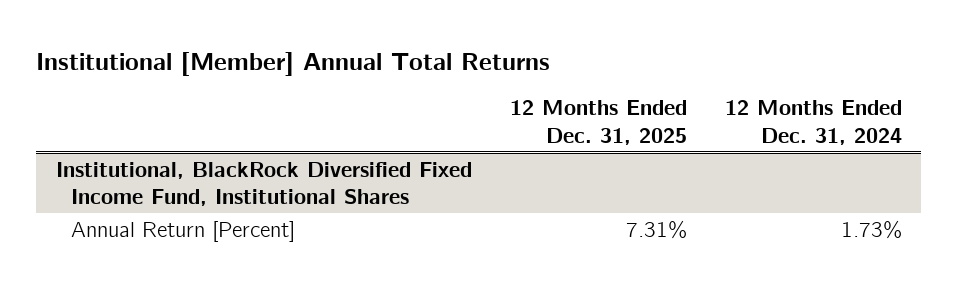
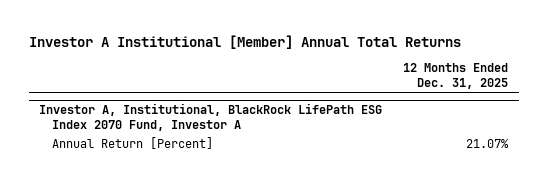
[36,51,551,76] Institutional [Member] Annual Total Returns -> [28,34,461,49] Investor A Institutional [Member] Annual Total Returns
[725,100,903,145] 12 Months Ended Dec. 31, 2024 -> none
[55,161,472,207] Institutional, BlackRock Diversified Fixed Income Fund, Institutional Shares -> none
none -> [39,103,383,131] Investor A, Institutional, BlackRock LifePath ESG Index 2070 Fund, Investor A
[625,219,687,239] 7.31% -> [466,138,510,148] 21.07%

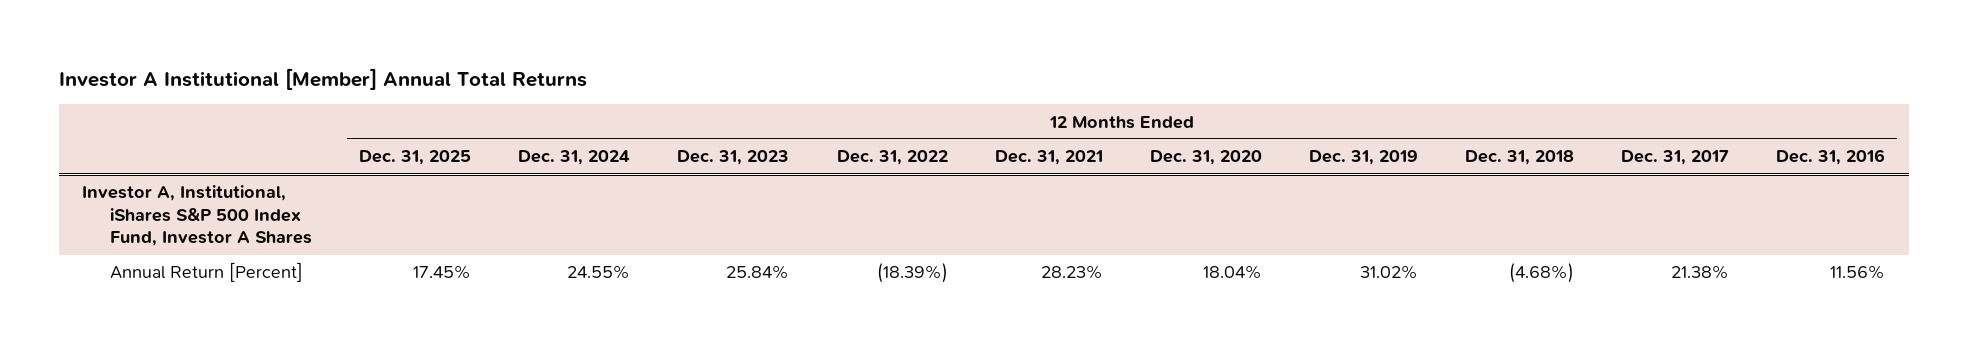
none -> [518,150,631,166] Dec. 31, 2024
none -> [677,150,790,166] Dec. 31, 2023
none -> [836,150,948,166] Dec. 31, 2022
none -> [994,150,1103,166] Dec. 31, 2021
none -> [1149,150,1262,166] Dec. 31, 2020
none -> [1308,150,1418,166] Dec. 31, 2019
none -> [1465,150,1575,166] Dec. 31, 2018
none -> [1621,150,1730,166] Dec. 31, 2017
none -> [1776,149,1886,166] Dec. 31, 2016
[39,103,383,131] Investor A, Institutional, BlackRock LifePath ESG Index 2070 Fund, Investor A -> none
none -> [82,185,313,247] Investor A, Institutional, iShares S&P 500 Index Fund, Investor A Shares
[466,138,510,148] 21.07% -> [413,265,472,280] 17.45%

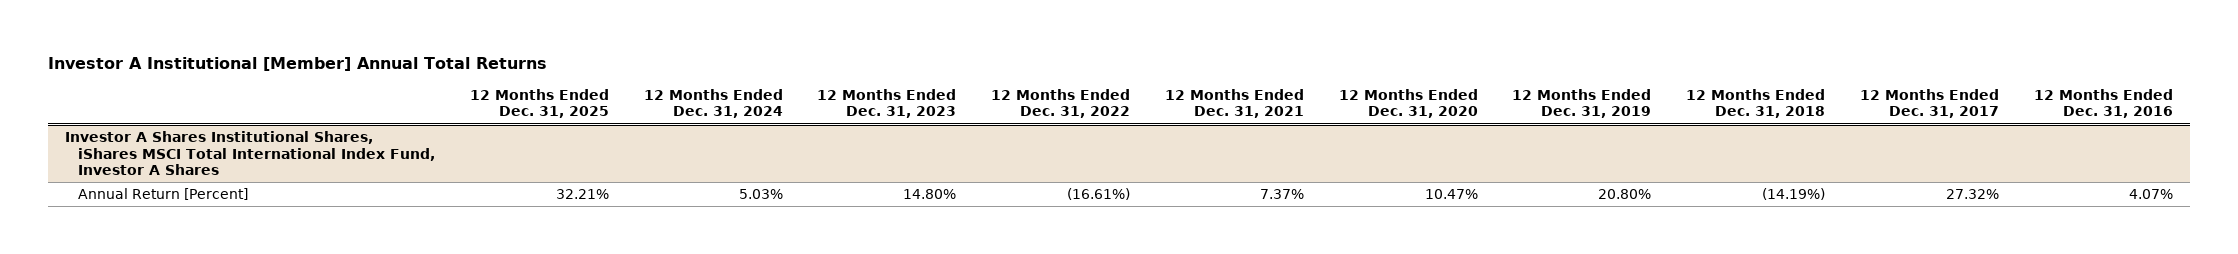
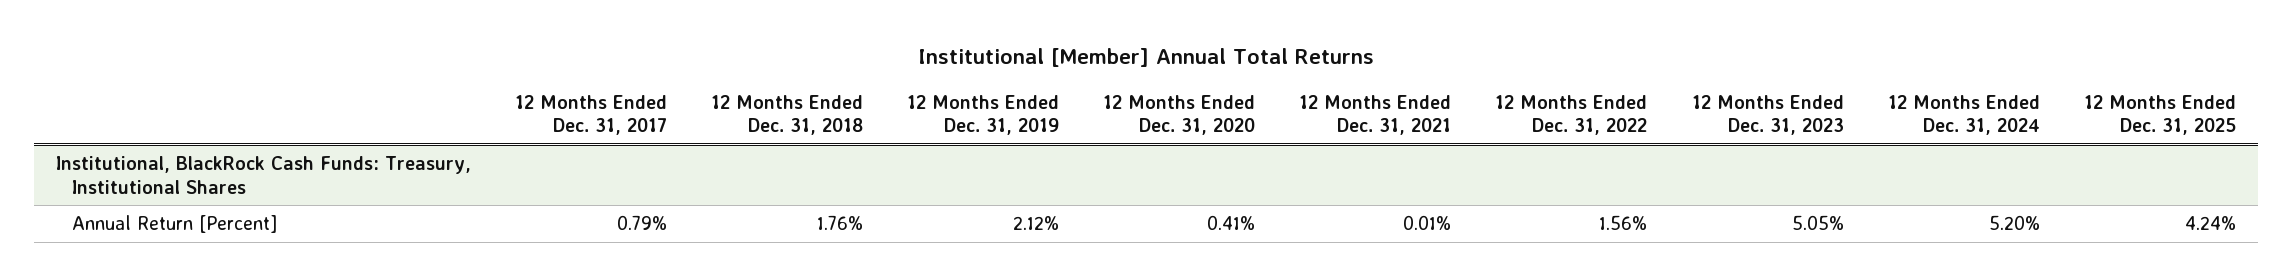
[47,57,547,72] Investor A Institutional [Member] Annual Total Returns -> [917,47,1374,67] Institutional [Member] Annual Total Returns
[2033,88,2173,119] 12 Months Ended Dec. 31, 2016 -> none
[65,131,436,176] Investor A Shares Institutional Shares, iShares MSCI Total International Index Fund, Investor A Shares -> none
none -> [55,156,471,194] Institutional, BlackRock Cash Funds: Treasury, Institutional Shares
[555,189,609,200] 32.21% -> [2184,216,2236,231] 4.24%
[738,189,783,200] 5.03% -> [1988,215,2040,231] 5.20%
[903,189,957,200] 14.80% -> [1791,215,1844,231] 5.05%
[1067,188,1131,201] (16.61%) -> [1599,215,1648,231] 1.56%
[1259,189,1304,200] 7.37% -> [1403,215,1452,231] 0.01%
[1424,189,1478,200] 10.47% -> [1207,215,1256,231] 0.41%
[1598,189,1652,200] 20.80% -> [1013,216,1060,231] 2.12%
[1762,188,1826,201] (14.19%) -> [816,215,863,231] 1.76%
[1945,189,1999,200] 27.32% -> [616,215,667,231] 0.79%

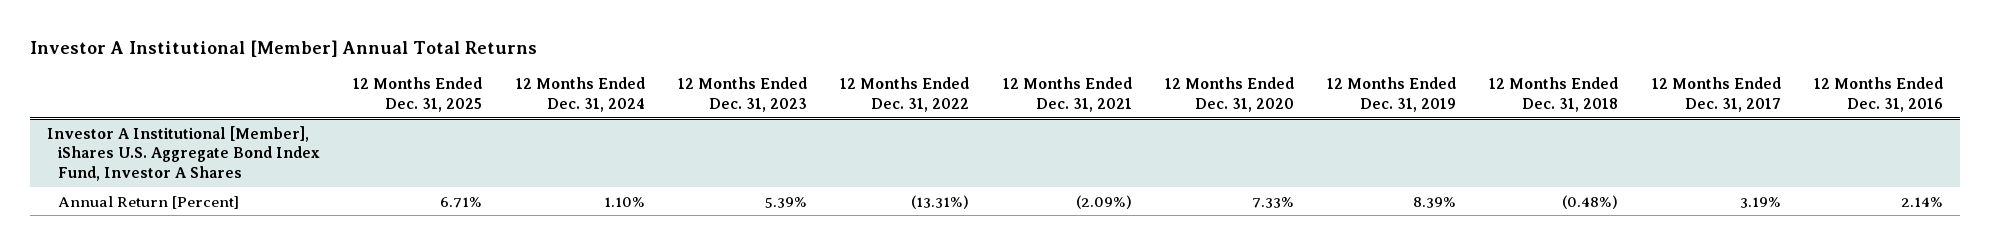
[917,47,1374,67] Institutional [Member] Annual Total Returns -> [30,40,538,58] Investor A Institutional [Member] Annual Total Returns
none -> [1813,77,1943,113] 12 Months Ended Dec. 31, 2016
[55,156,471,194] Institutional, BlackRock Cash Funds: Treasury, Institutional Shares -> none
none -> [46,125,321,182] Investor A Institutional [Member], iShares U.S. Aggregate Bond Index Fund, Investor A Shares
[616,215,667,231] 0.79% -> [1739,196,1781,208] 3.19%
[816,215,863,231] 1.76% -> [1562,194,1619,209] (0.48%)
[1013,216,1060,231] 2.12% -> [1413,196,1457,208] 8.39%
[1207,215,1256,231] 0.41% -> [1251,196,1294,208] 7.33%
[1403,215,1452,231] 0.01% -> [1075,194,1132,209] (2.09%)
[1599,215,1648,231] 1.56% -> [911,194,970,209] (13.31%)
[1791,215,1844,231] 5.05% -> [765,196,808,208] 5.39%
[1988,215,2040,231] 5.20% -> [603,196,645,207] 1.10%
[2184,216,2236,231] 4.24% -> [440,196,483,208] 6.71%

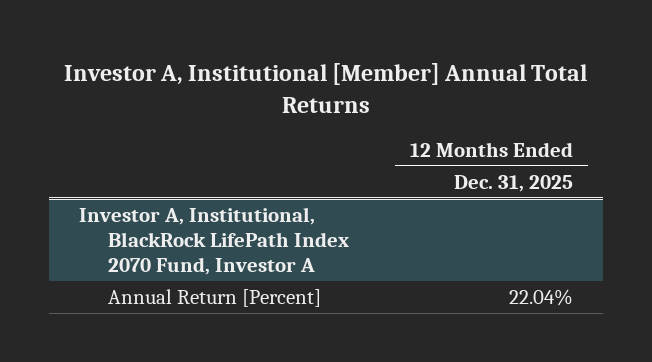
[30,40,538,58] Investor A Institutional [Member] Annual Total Returns -> [63,62,587,114] Investor A, Institutional [Member] Annual Total Returns
[515,77,645,113] 12 Months Ended Dec. 31, 2024 -> none
[678,77,808,113] 12 Months Ended Dec. 31, 2023 -> none
[840,77,970,113] 12 Months Ended Dec. 31, 2022 -> none
[1002,77,1132,113] 12 Months Ended Dec. 31, 2021 -> none
[1164,77,1294,113] 12 Months Ended Dec. 31, 2020 -> none
[1327,77,1457,113] 12 Months Ended Dec. 31, 2019 -> none
[1489,77,1619,113] 12 Months Ended Dec. 31, 2018 -> none
[1651,77,1781,113] 12 Months Ended Dec. 31, 2017 -> none
[1813,77,1943,113] 12 Months Ended Dec. 31, 2016 -> none
[46,125,321,182] Investor A Institutional [Member], iShares U.S. Aggregate Bond Index Fund, Investor A Shares -> none
none -> [78,206,350,275] Investor A, Institutional, BlackRock LifePath Index 2070 Fund, Investor A
[440,196,483,208] 6.71% -> [509,288,574,306] 22.04%

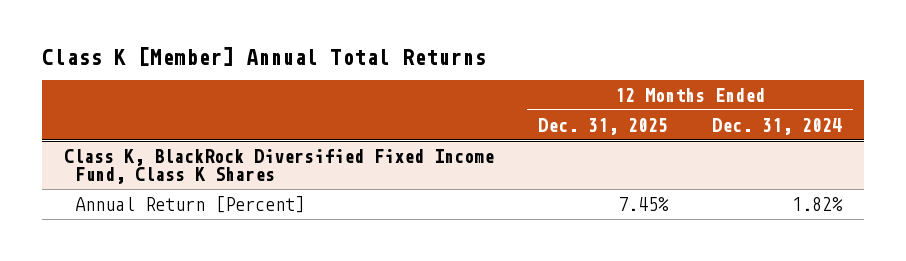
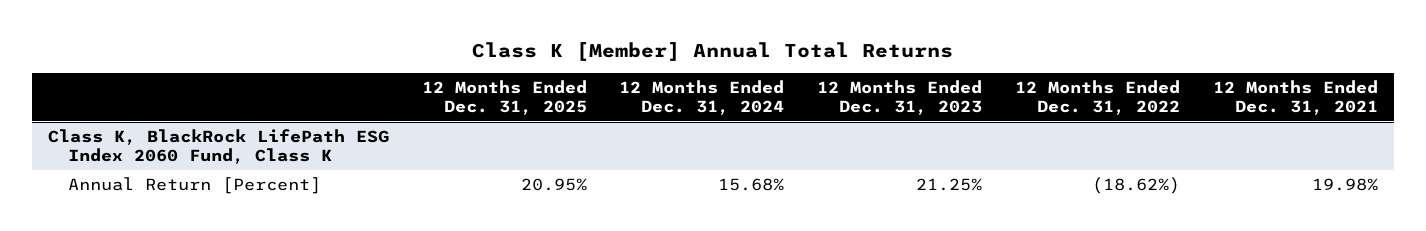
none -> [817,79,983,115] 12 Months Ended Dec. 31, 2023
none -> [1014,79,1180,115] 12 Months Ended Dec. 31, 2022
none -> [1212,79,1378,115] 12 Months Ended Dec. 31, 2021
[63,148,494,184] Class K, BlackRock Diversified Fixed Income Fund, Class K Shares -> none
none -> [48,129,390,164] Class K, BlackRock LifePath ESG Index 2060 Fund, Class K
[617,196,669,211] 7.45% -> [520,178,587,192] 20.95%
[791,196,843,211] 1.82% -> [718,178,785,192] 15.68%

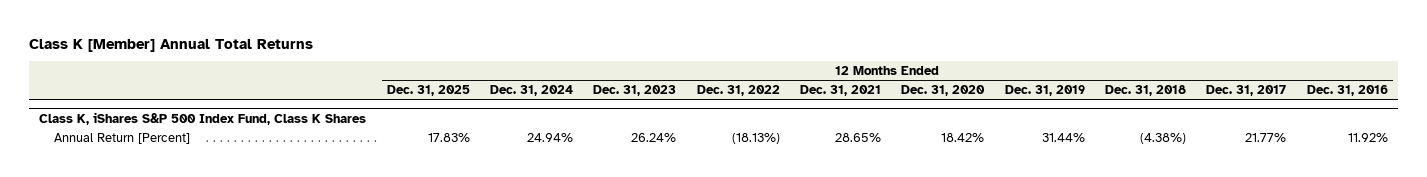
none -> [901,85,986,97] Dec. 31, 2020
none -> [1004,85,1085,97] Dec. 31, 2019
none -> [1105,85,1187,97] Dec. 31, 2018
none -> [1206,85,1287,97] Dec. 31, 2017
none -> [1306,85,1388,97] Dec. 31, 2016
[48,129,390,164] Class K, BlackRock LifePath ESG Index 2060 Fund, Class K -> none
none -> [39,111,367,125] Class K, iShares S&P 500 Index Fund, Class K Shares
[520,178,587,192] 20.95% -> [427,132,470,142] 17.83%
[718,178,785,192] 15.68% -> [527,132,574,142] 24.94%
[916,178,983,192] 21.25% -> [631,132,677,142] 26.24%
[1091,177,1180,195] (18.62%) -> [731,132,780,144] (18.13%)
[1311,178,1378,192] 19.98% -> [835,132,882,142] 28.65%

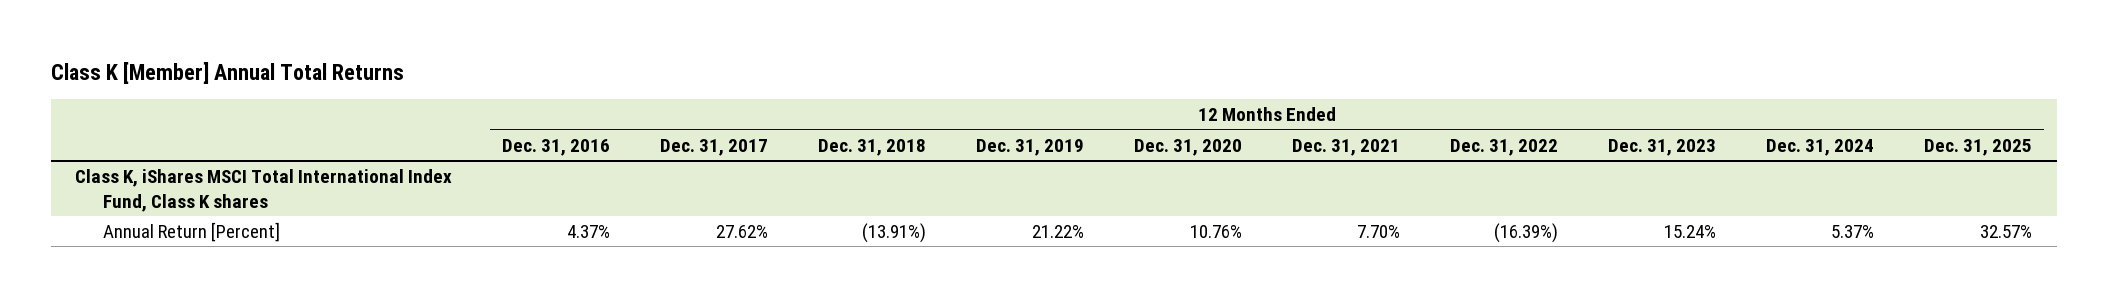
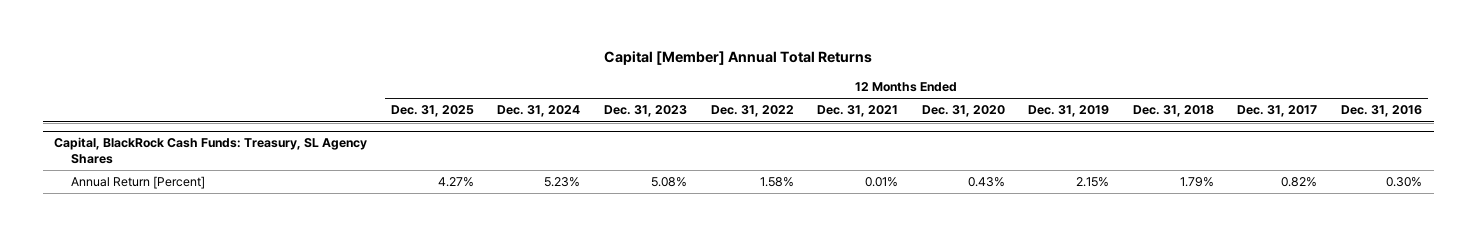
[50,62,404,85] Class K [Member] Annual Total Returns -> [604,51,873,66] Capital [Member] Annual Total Returns
[75,168,453,212] Class K, iShares MSCI Total International Index Fund, Class K shares -> none
none -> [54,137,368,165] Capital, BlackRock Cash Funds: Treasury, SL Agency Shares
[567,224,611,238] 4.37% -> [1386,177,1423,188] 0.30%
[716,224,769,238] 27.62% -> [1281,177,1318,188] 0.82%
[862,222,927,243] (13.91%) -> [1179,177,1214,188] 1.79%
[1032,224,1085,238] 21.22% -> [1076,177,1110,188] 2.15%
[1190,224,1243,238] 10.76% -> [967,177,1005,188] 0.43%
[1356,224,1400,238] 7.70% -> [865,177,899,188] 0.01%
[1493,222,1558,243] (16.39%) -> [759,177,794,188] 1.58%
[1663,224,1716,238] 15.24% -> [651,177,688,188] 5.08%
[1830,224,1874,238] 5.37% -> [544,177,581,188] 5.23%
[1979,224,2032,238] 32.57% -> [437,177,474,188] 4.27%

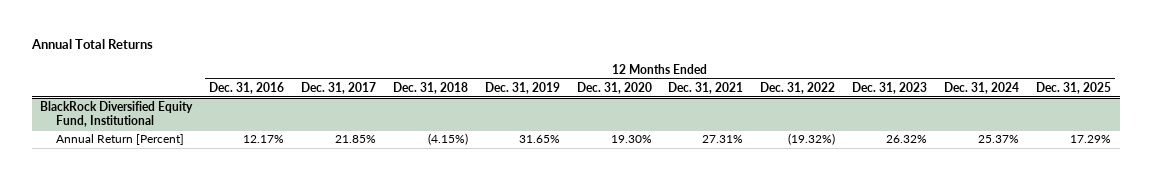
[604,51,873,66] Capital [Member] Annual Total Returns -> [30,39,153,50] Annual Total Returns
[54,137,368,165] Capital, BlackRock Cash Funds: Treasury, SL Agency Shares -> none
none -> [39,101,193,128] BlackRock Diversified Equity Fund, Institutional
[437,177,474,188] 4.27% -> [1070,135,1112,144] 17.29%
[544,177,581,188] 5.23% -> [978,135,1020,144] 25.37%
[651,177,688,188] 5.08% -> [886,135,928,144] 26.32%
[759,177,794,188] 1.58% -> [788,133,836,146] (19.32%)
[865,177,899,188] 0.01% -> [702,135,744,144] 27.31%
[967,177,1005,188] 0.43% -> [610,135,652,144] 19.30%
[1076,177,1110,188] 2.15% -> [518,135,560,144] 31.65%
[1179,177,1214,188] 1.79% -> [427,133,468,146] (4.15%)
[1281,177,1318,188] 0.82% -> [334,135,376,144] 21.85%
[1386,177,1423,188] 0.30% -> [242,135,284,144] 12.17%

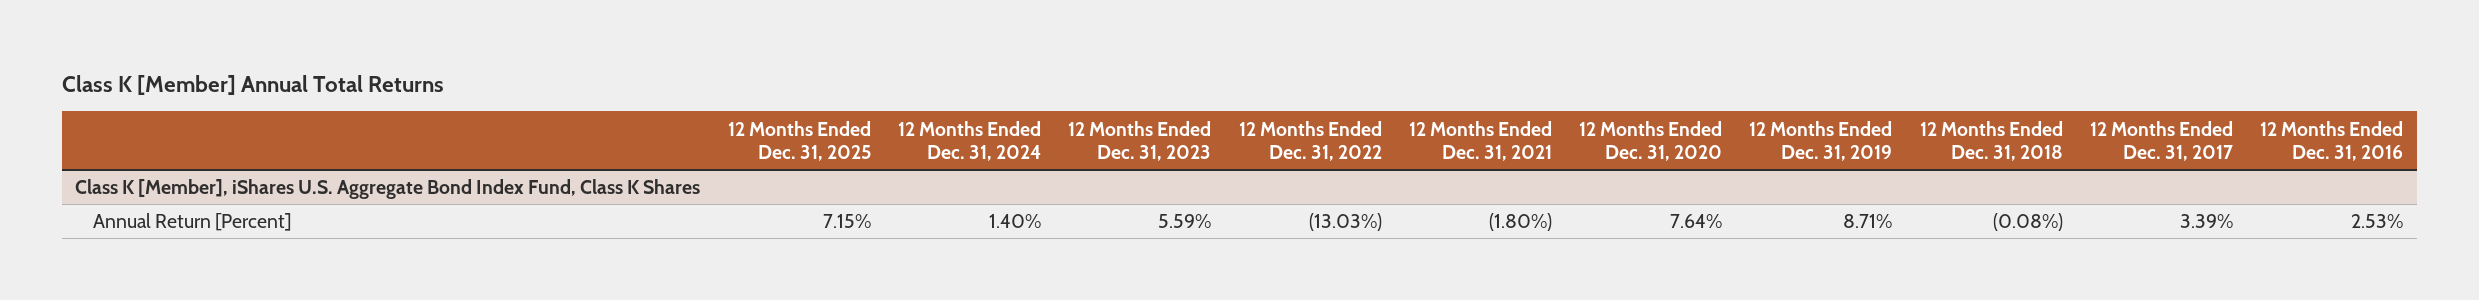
[30,39,153,50] Annual Total Returns -> [61,74,444,95] Class K [Member] Annual Total Returns
[39,101,193,128] BlackRock Diversified Equity Fund, Institutional -> none
none -> [75,179,701,200] Class K [Member], iShares U.S. Aggregate Bond Index Fund, Class K Shares
[242,135,284,144] 12.17% -> [2351,214,2404,229] 2.53%
[334,135,376,144] 21.85% -> [2180,214,2234,229] 3.39%
[427,133,468,146] (4.15%) -> [1992,213,2063,232] (0.08%)
[518,135,560,144] 31.65% -> [1843,214,1893,229] 8.71%
[610,135,652,144] 19.30% -> [1670,214,1723,229] 7.64%
[702,135,744,144] 27.31% -> [1488,213,1552,232] (1.80%)
[788,133,836,146] (19.32%) -> [1308,213,1382,232] (13.03%)
[886,135,928,144] 26.32% -> [1158,214,1212,229] 5.59%
[978,135,1020,144] 25.37% -> [988,214,1041,229] 1.40%
[1070,135,1112,144] 17.29% -> [822,214,871,229] 7.15%

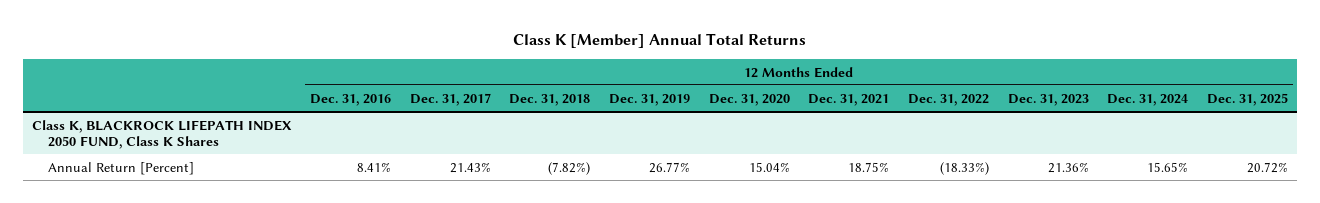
[75,179,701,200] Class K [Member], iShares U.S. Aggregate Bond Index Fund, Class K Shares -> none
none -> [32,119,293,149] Class K, BLACKROCK LIFEPATH INDEX 2050 FUND, Class K Shares
[822,214,871,229] 7.15% -> [1246,161,1288,173] 20.72%
[988,214,1041,229] 1.40% -> [1147,161,1189,172] 15.65%
[1158,214,1212,229] 5.59% -> [1047,161,1089,173] 21.36%
[1308,213,1382,232] (13.03%) -> [939,161,989,175] (18.33%)
[1488,213,1552,232] (1.80%) -> [848,161,890,172] 18.75%
[1670,214,1723,229] 7.64% -> [748,161,790,172] 15.04%
[1843,214,1893,229] 8.71% -> [648,161,690,173] 26.77%
[1992,213,2063,232] (0.08%) -> [548,161,591,175] (7.82%)
[2180,214,2234,229] 3.39% -> [449,161,491,173] 21.43%
[2351,214,2404,229] 2.53% -> [356,161,391,172] 8.41%

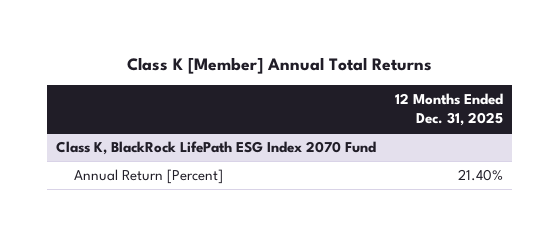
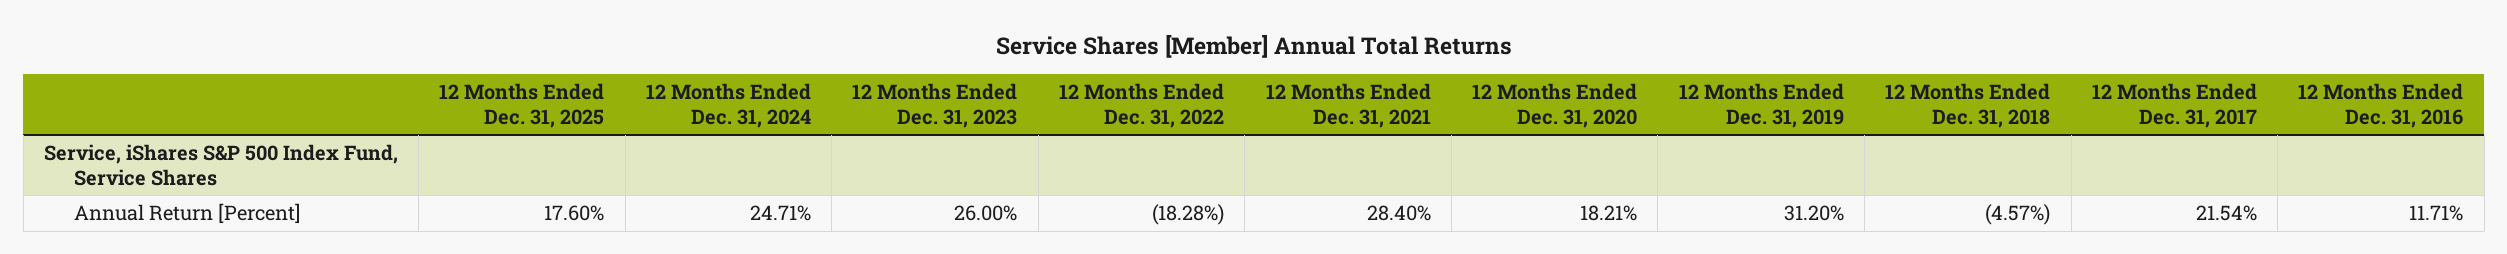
[126,57,432,75] Class K [Member] Annual Total Returns -> [995,35,1512,59] Service Shares [Member] Annual Total Returns
none -> [645,83,811,128] 12 Months Ended Dec. 31, 2024
none -> [852,83,1018,128] 12 Months Ended Dec. 31, 2023
none -> [1059,83,1225,128] 12 Months Ended Dec. 31, 2022
none -> [1265,83,1431,128] 12 Months Ended Dec. 31, 2021
none -> [1472,83,1638,128] 12 Months Ended Dec. 31, 2020
none -> [1678,83,1844,128] 12 Months Ended Dec. 31, 2019
none -> [1885,83,2051,128] 12 Months Ended Dec. 31, 2018
none -> [2091,83,2257,128] 12 Months Ended Dec. 31, 2017
none -> [2298,83,2464,128] 12 Months Ended Dec. 31, 2016
[56,140,377,155] Class K, BlackRock LifePath ESG Index 2070 Fund -> none
none -> [43,144,398,186] Service, iShares S&P 500 Index Fund, Service Shares
[457,168,503,181] 21.40% -> [544,205,605,222] 17.60%

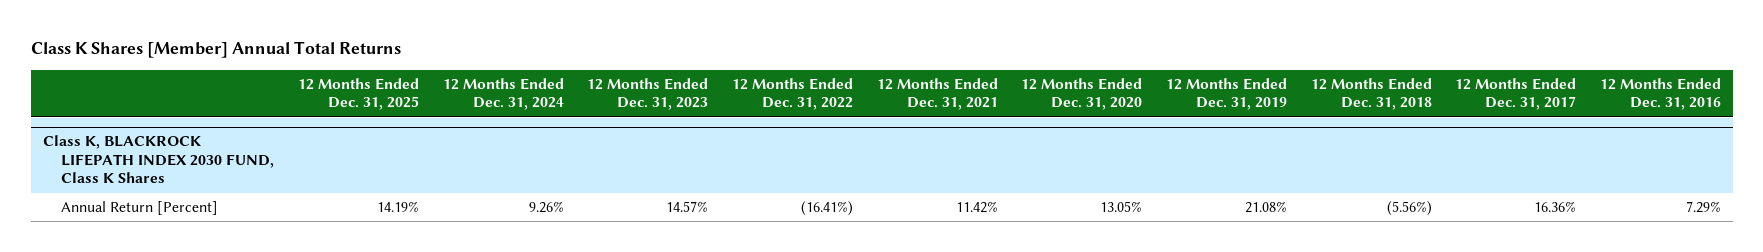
[995,35,1512,59] Service Shares [Member] Annual Total Returns -> [30,41,401,59] Class K Shares [Member] Annual Total Returns
[43,144,398,186] Service, iShares S&P 500 Index Fund, Service Shares -> none
none -> [42,135,275,184] Class K, BLACKROCK LIFEPATH INDEX 2030 FUND, Class K Shares
[544,205,605,222] 17.60% -> [376,201,419,213] 14.19%
[749,205,811,222] 24.71% -> [528,201,564,214] 9.26%
[954,205,1018,222] 26.00% -> [666,201,709,213] 14.57%
[1152,204,1225,226] (18.28%) -> [800,201,853,217] (16.41%)
[1366,205,1431,222] 28.40% -> [955,201,998,214] 11.42%
[1580,205,1638,222] 18.21% -> [1100,201,1143,213] 13.05%
[1783,205,1844,222] 31.20% -> [1244,201,1287,214] 21.08%
[1985,204,2051,226] (4.57%) -> [1386,201,1432,217] (5.56%)
[2195,205,2257,222] 21.54% -> [1534,201,1577,213] 16.36%
[2409,205,2464,222] 11.71% -> [1685,201,1721,214] 7.29%

